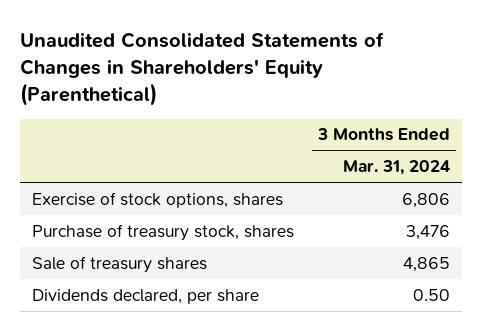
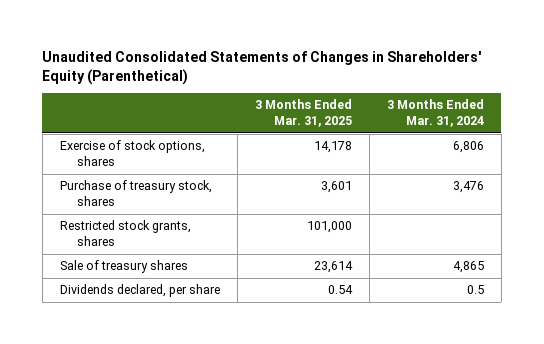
none -> [254,99,352,128] 3 Months Ended Mar. 31, 2025
none -> [59,220,191,247] Restricted stock grants, shares
[412,288,450,301] 0.50 -> [466,285,484,295] 0.5

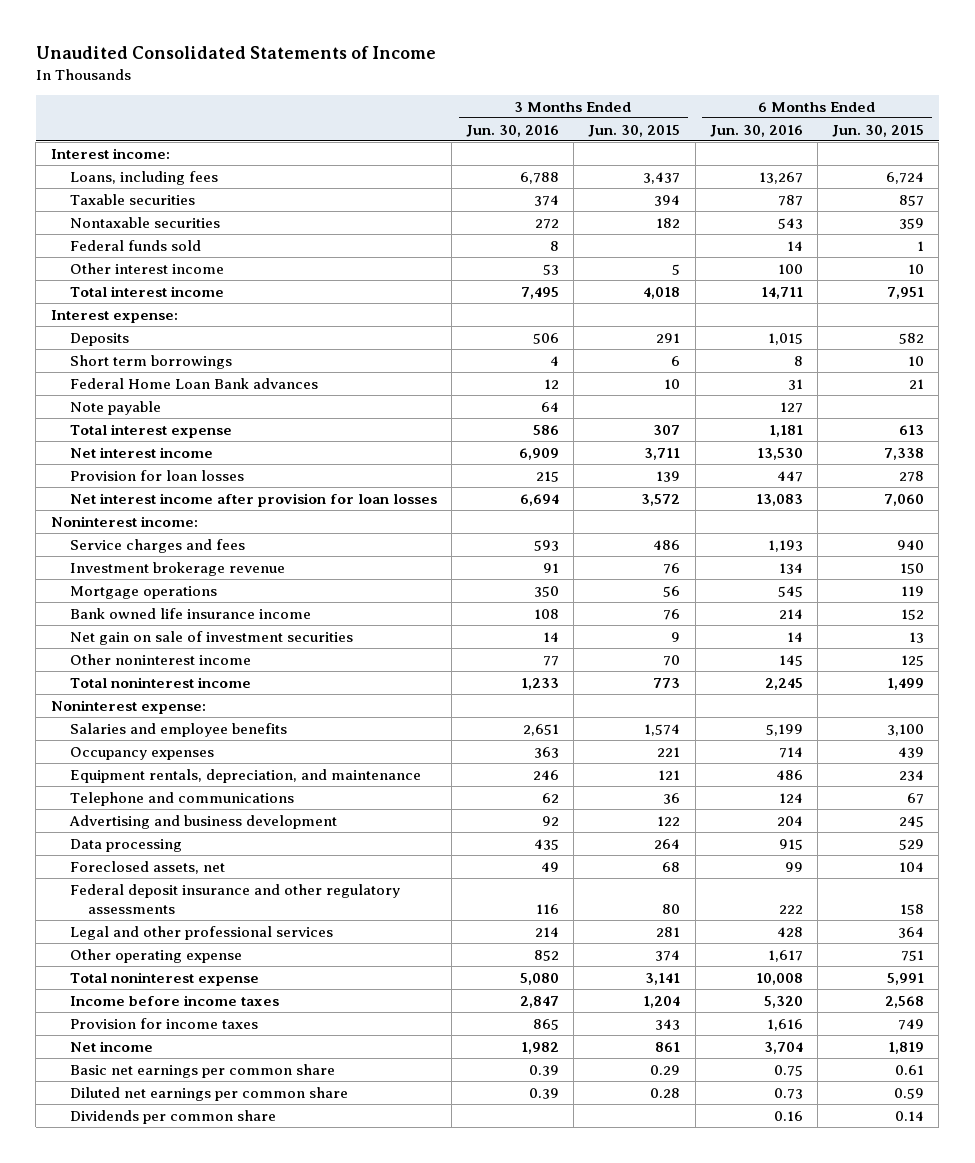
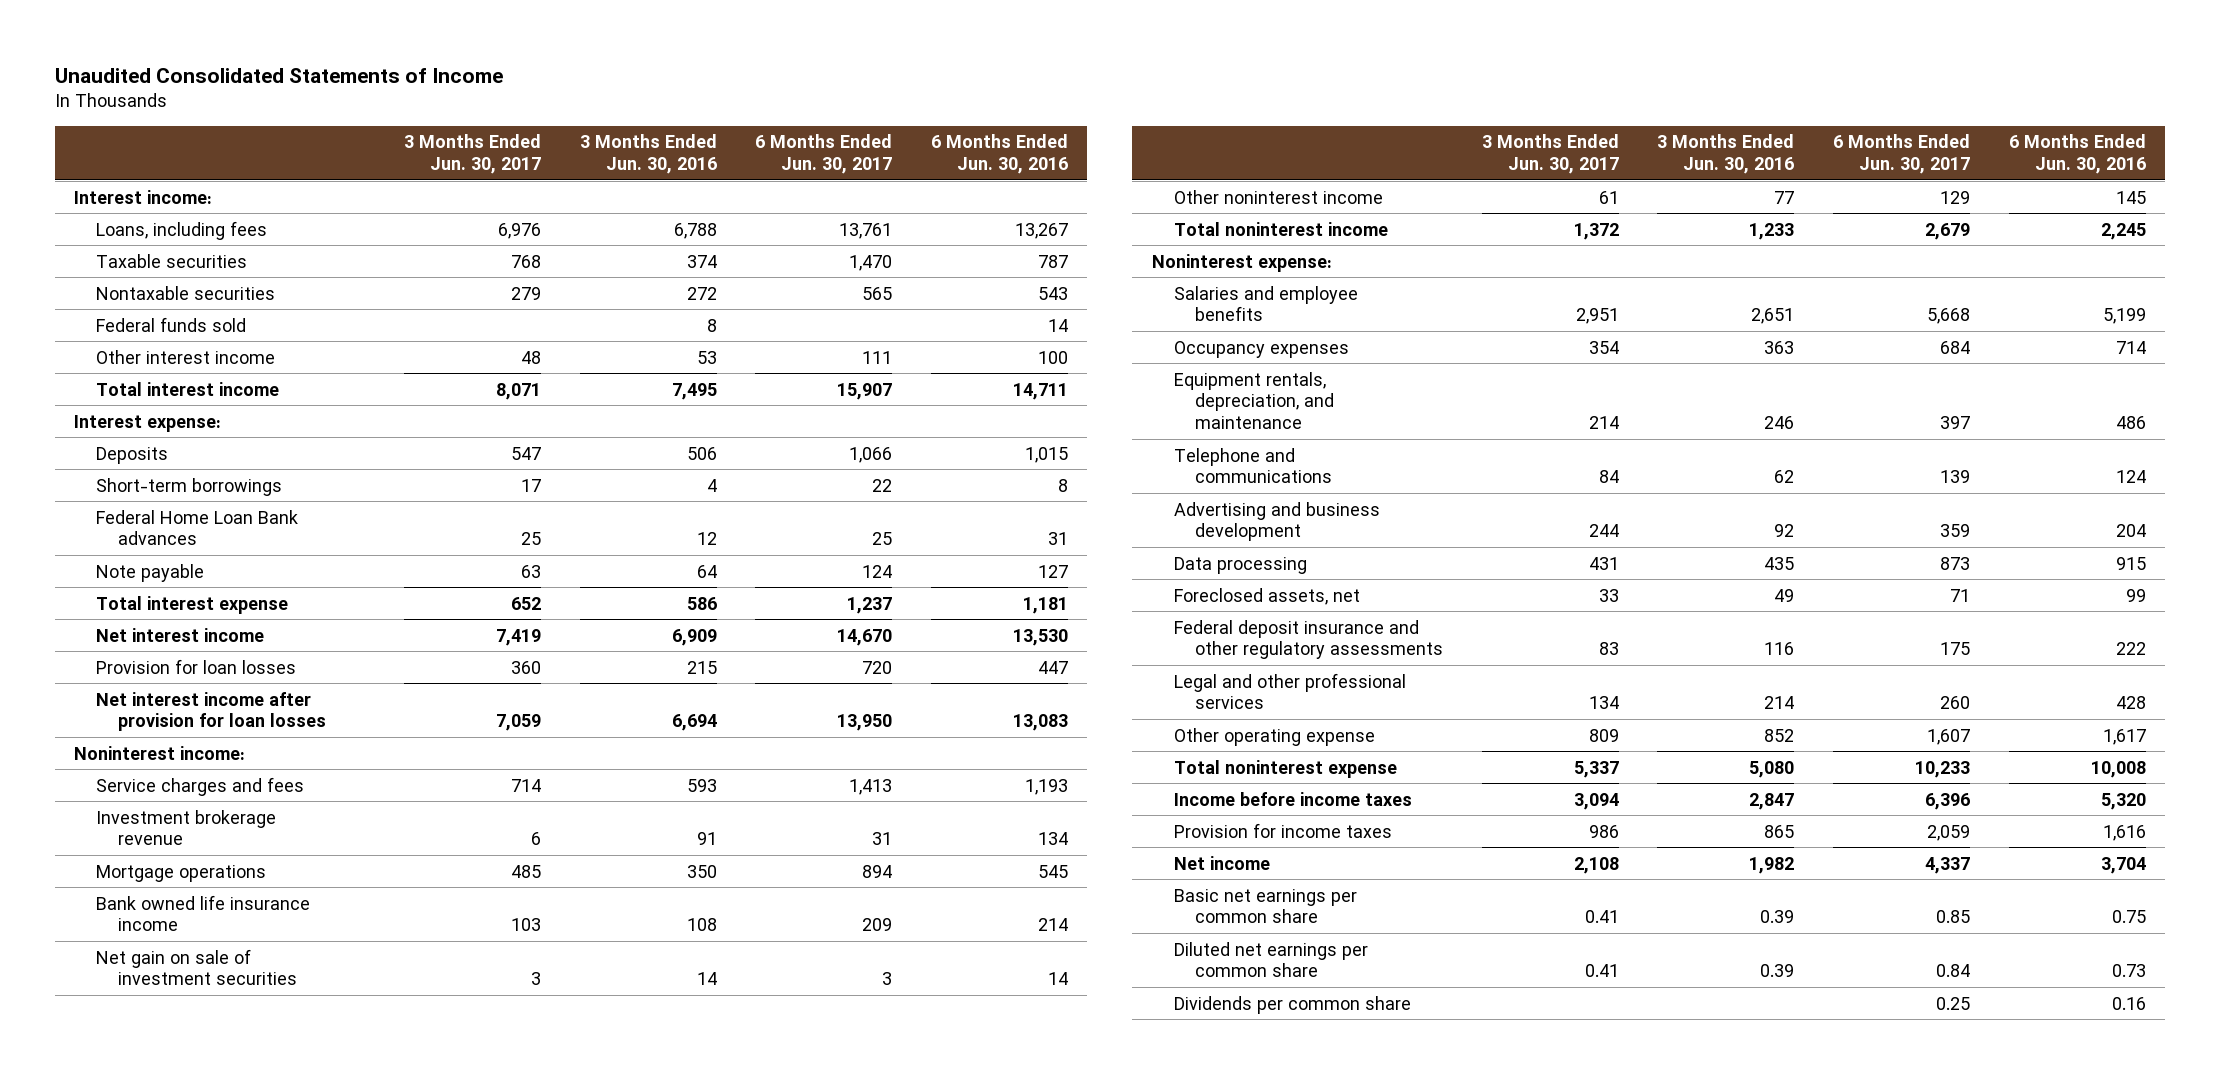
[588,124,681,137] Jun. 30, 2015 -> none
[832,124,925,137] Jun. 30, 2015 -> none
none -> [404,134,542,175] 3 Months Ended Jun. 30, 2017
none -> [755,134,893,175] 6 Months Ended Jun. 30, 2017
[69,354,232,369] Short term borrowings -> [95,477,282,496] Short-term borrowings

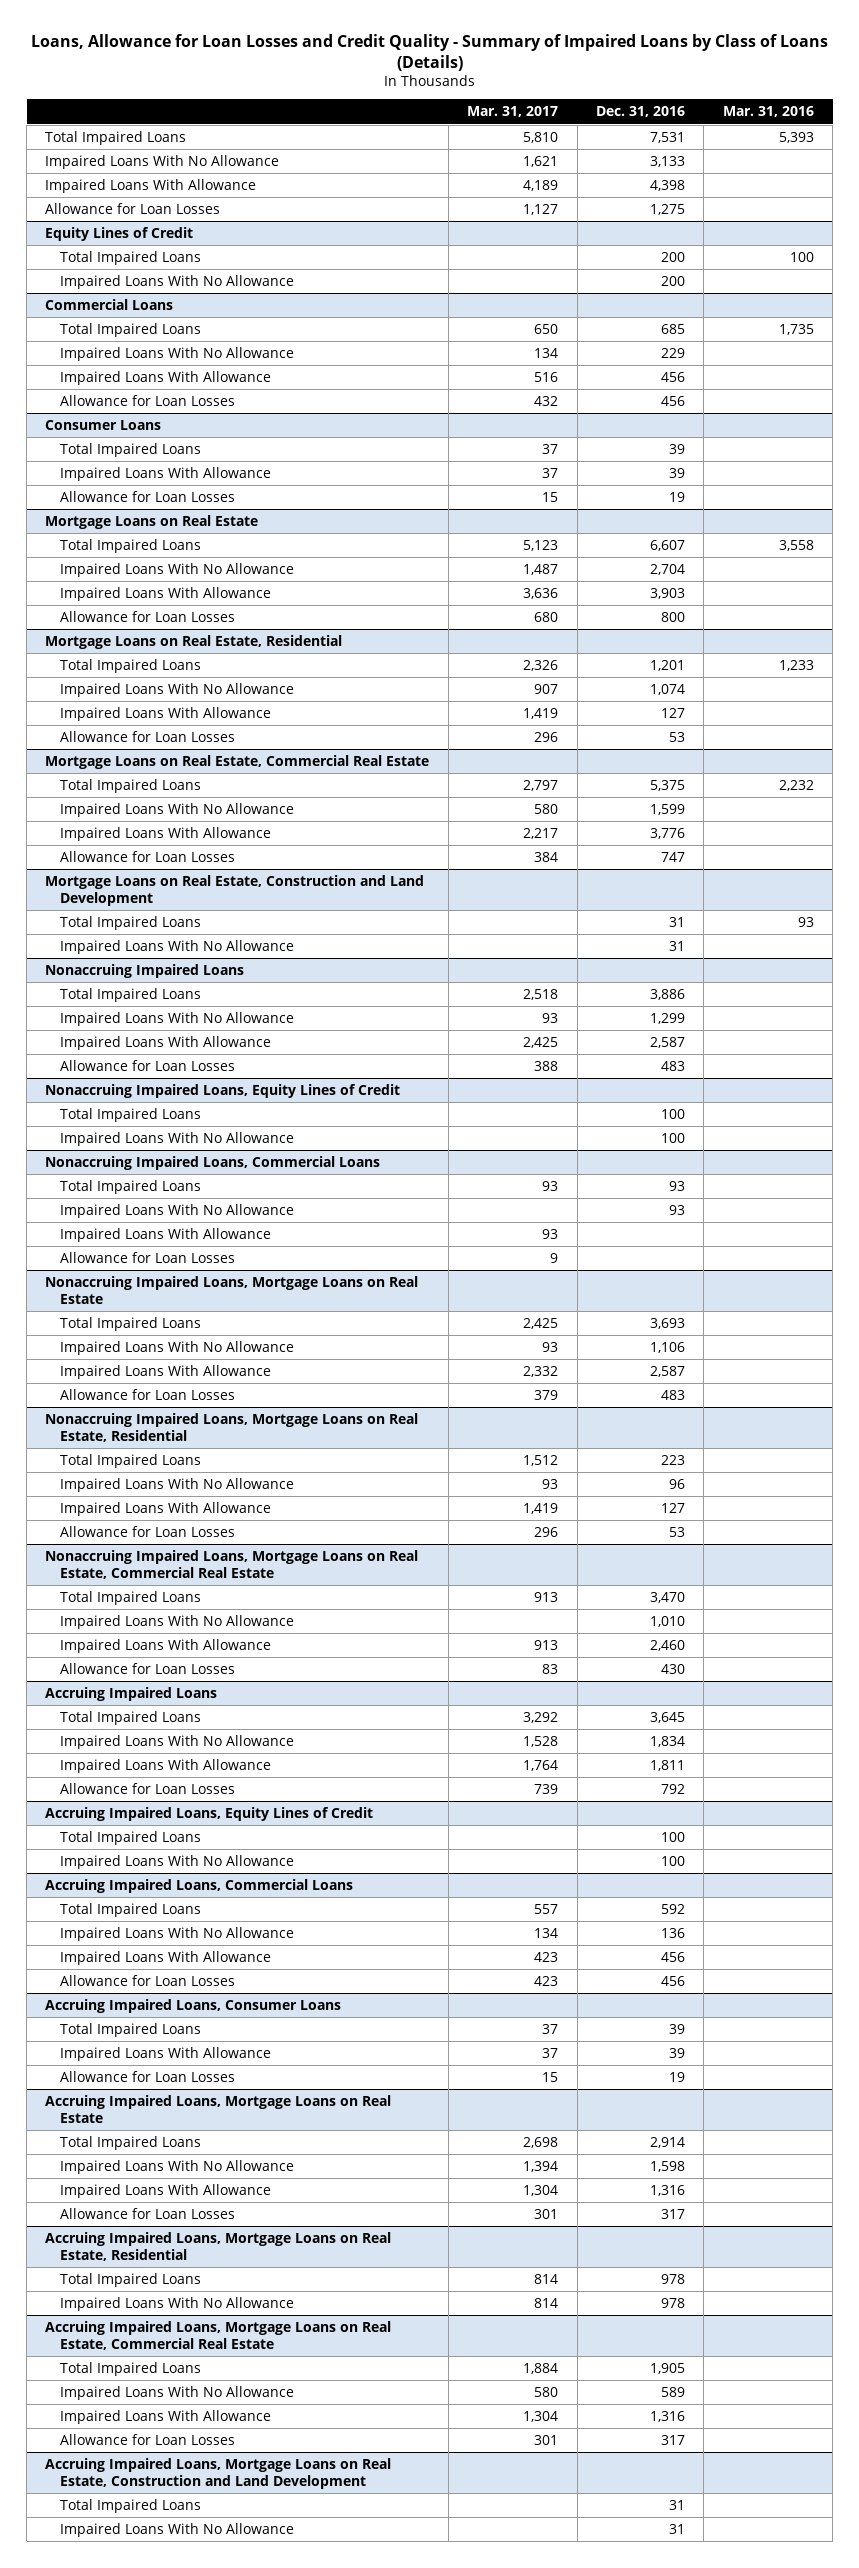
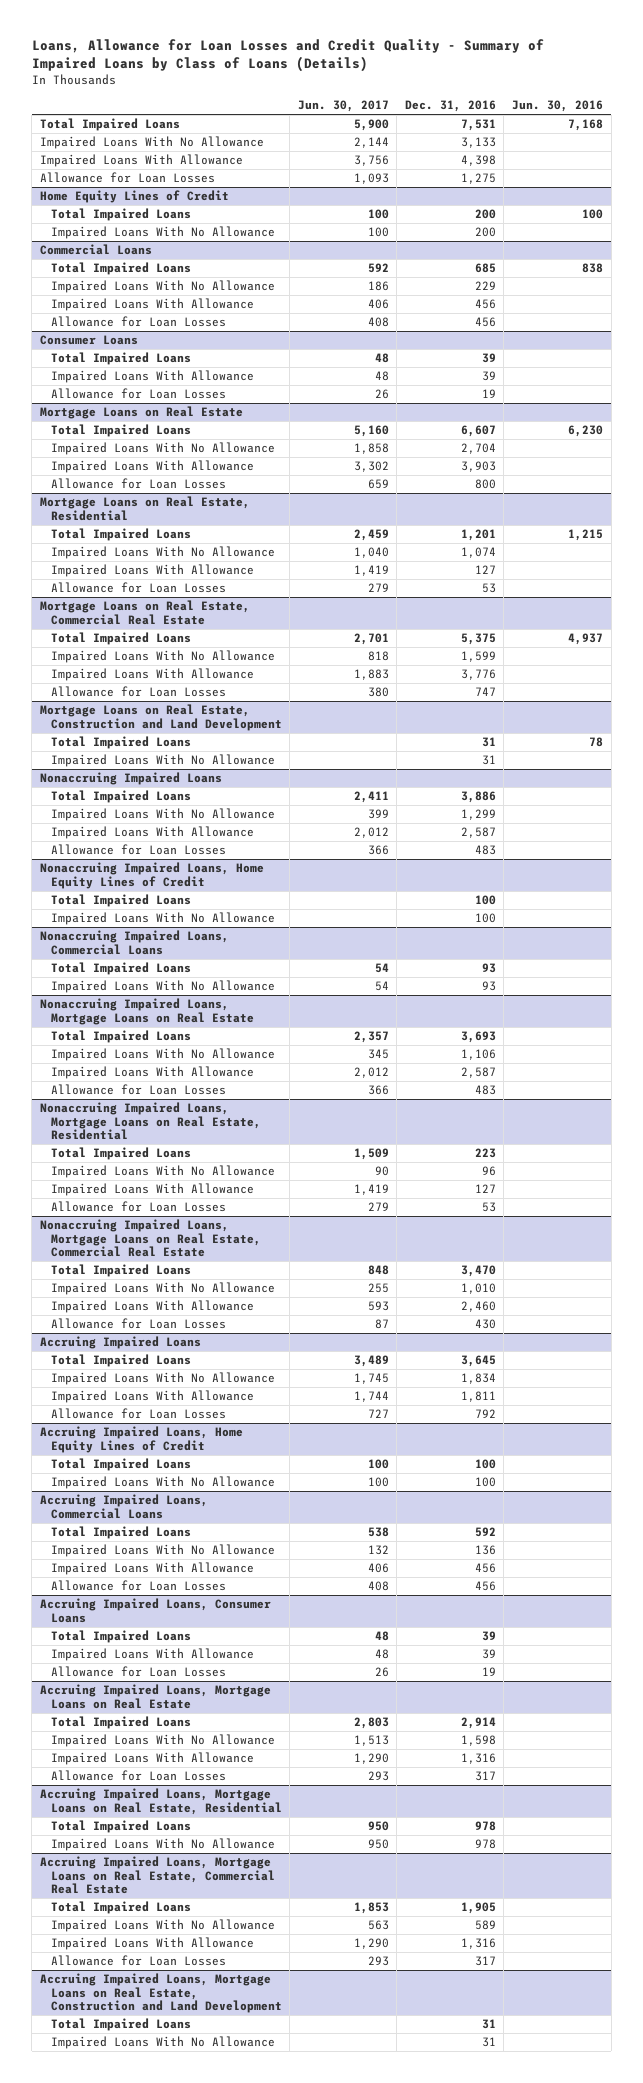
[467,106,559,118] Mar. 31, 2017 -> none
[722,106,814,118] Mar. 31, 2016 -> none
none -> [297,100,389,113] Jun. 30, 2017
none -> [511,100,603,113] Jun. 30, 2016
[45,226,194,241] Equity Lines of Credit -> [39,190,229,204] Home Equity Lines of Credit
[45,1083,401,1098] Nonaccruing Impaired Loans, Equity Lines of Credit -> [39,862,264,889] Nonaccruing Impaired Loans, Home Equity Lines of Credit
[60,1227,272,1242] Impaired Loans With Allowance -> none
[60,1251,236,1263] Allowance for Loan Losses -> none
[45,1806,374,1821] Accruing Impaired Loans, Equity Lines of Credit -> [39,1426,243,1453] Accruing Impaired Loans, Home Equity Lines of Credit

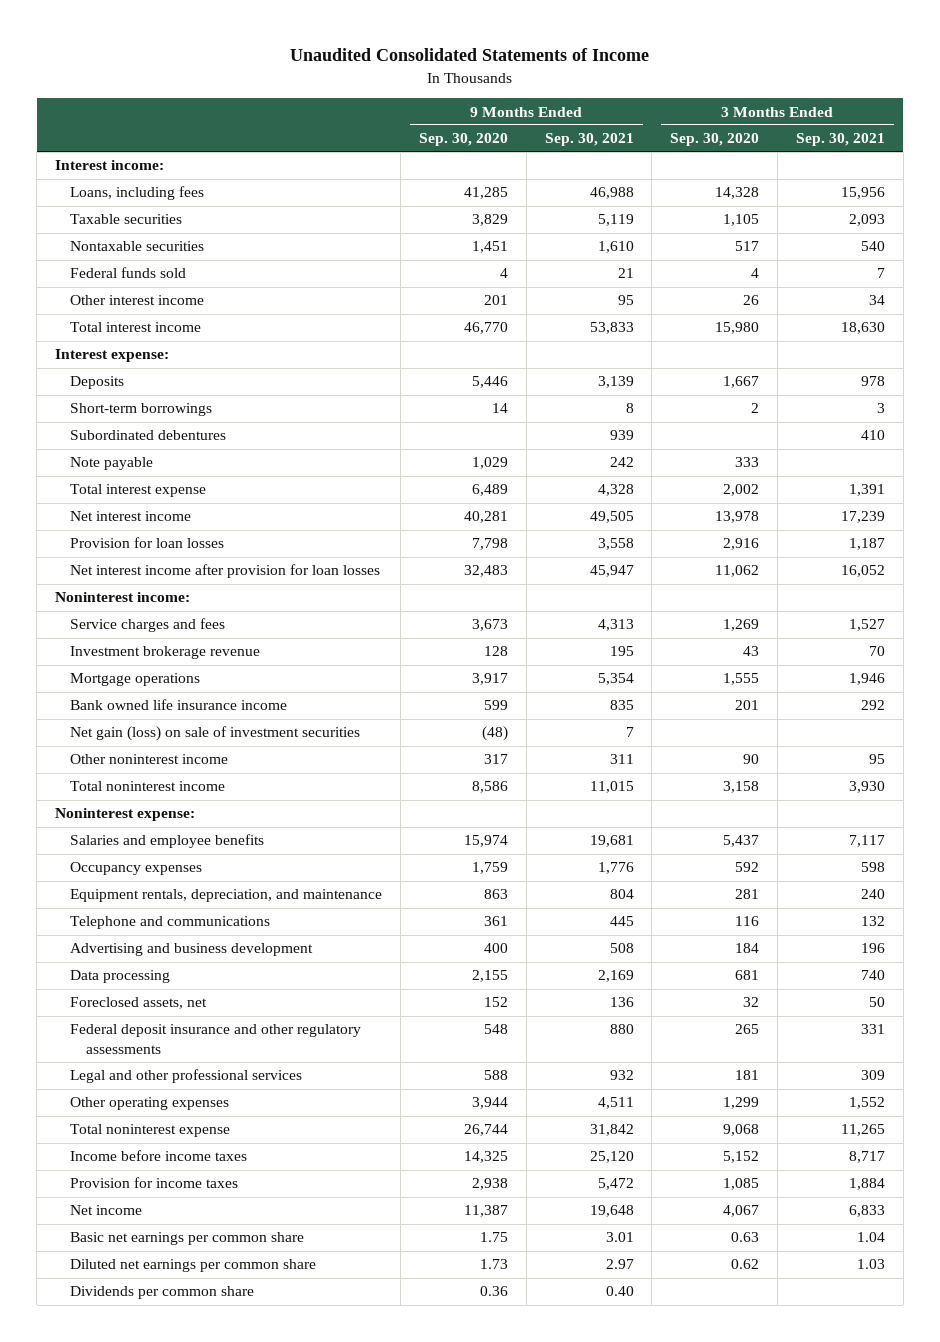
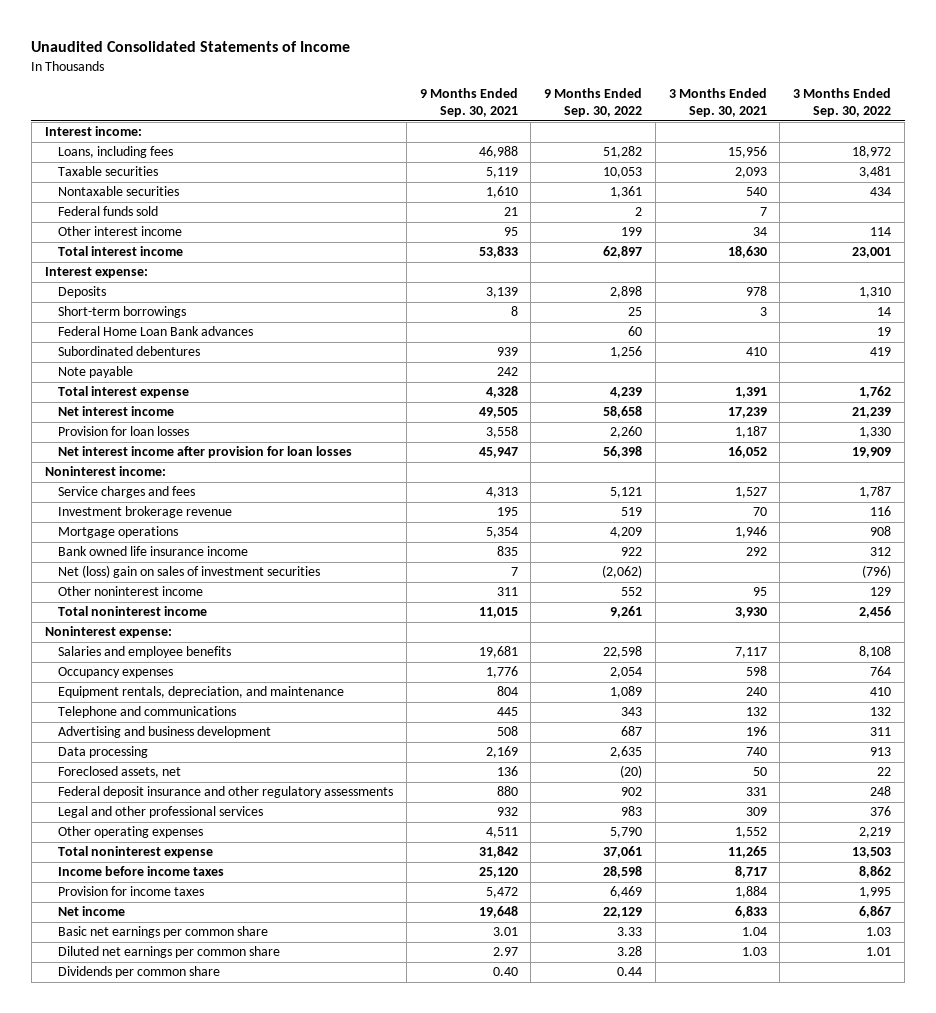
[419,133,509,147] Sep. 30, 2020 -> none
[670,133,760,147] Sep. 30, 2020 -> none
none -> [544,88,643,118] 9 Months Ended Sep. 30, 2022
none -> [793,88,892,118] 3 Months Ended Sep. 30, 2022
none -> [58,326,254,337] Federal Home Loan Bank advances
[70,726,361,742] Net gain (loss) on sale of investment securities -> [58,565,321,579] Net (loss) gain on sales of investment securities

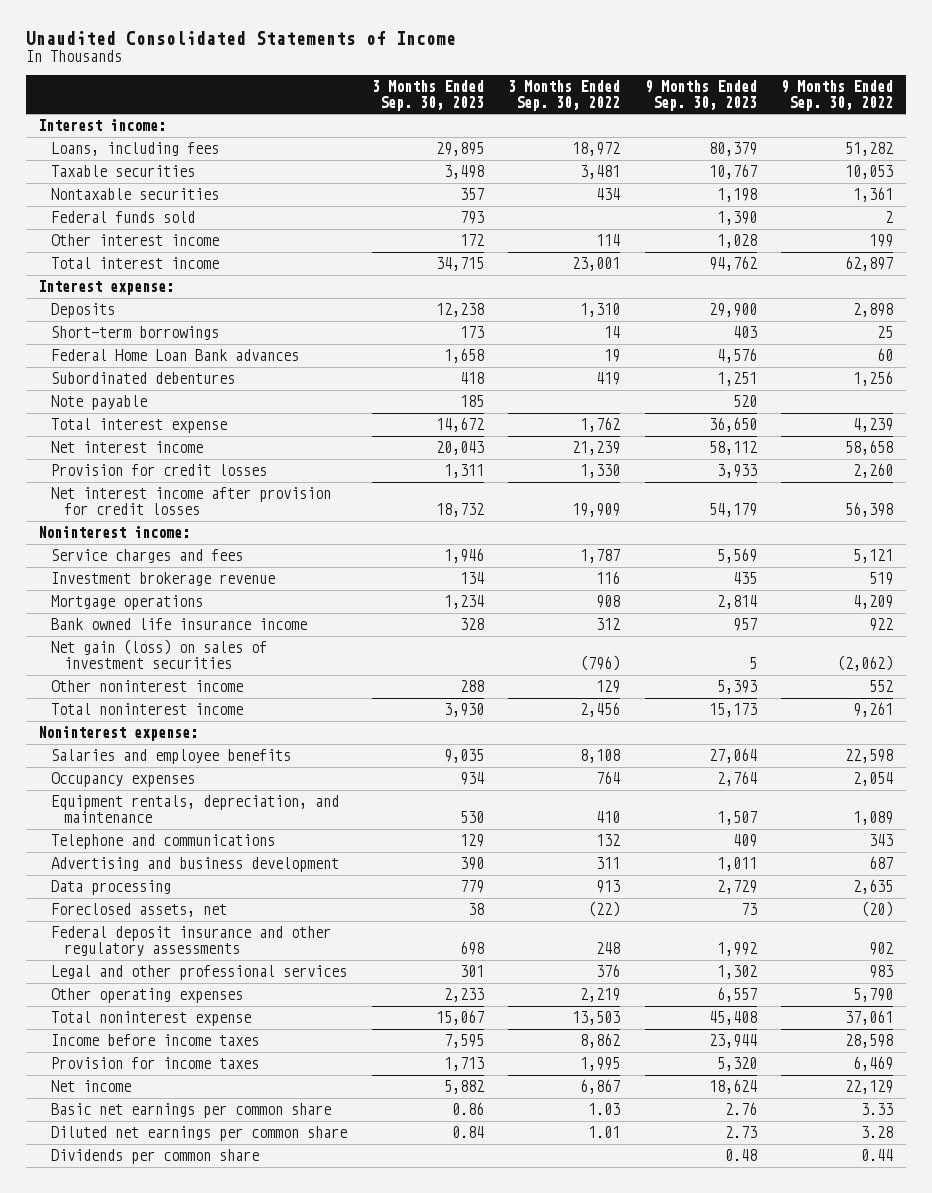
[419,88,518,118] 9 Months Ended Sep. 30, 2021 -> none
[668,88,767,118] 3 Months Ended Sep. 30, 2021 -> none
none -> [371,80,484,111] 3 Months Ended Sep. 30, 2023
none -> [644,80,757,111] 9 Months Ended Sep. 30, 2023
[58,426,190,437] Provision for loan losses -> [51,464,268,477] Provision for credit losses
[58,446,353,459] Net interest income after provision for loan losses -> [51,487,332,515] Net interest income after provision for credit losses
[58,565,321,579] Net (loss) gain on sales of investment securities -> [51,639,268,669] Net gain (loss) on sales of investment securities
[877,767,892,777] 22 -> [588,901,621,918] (22)

